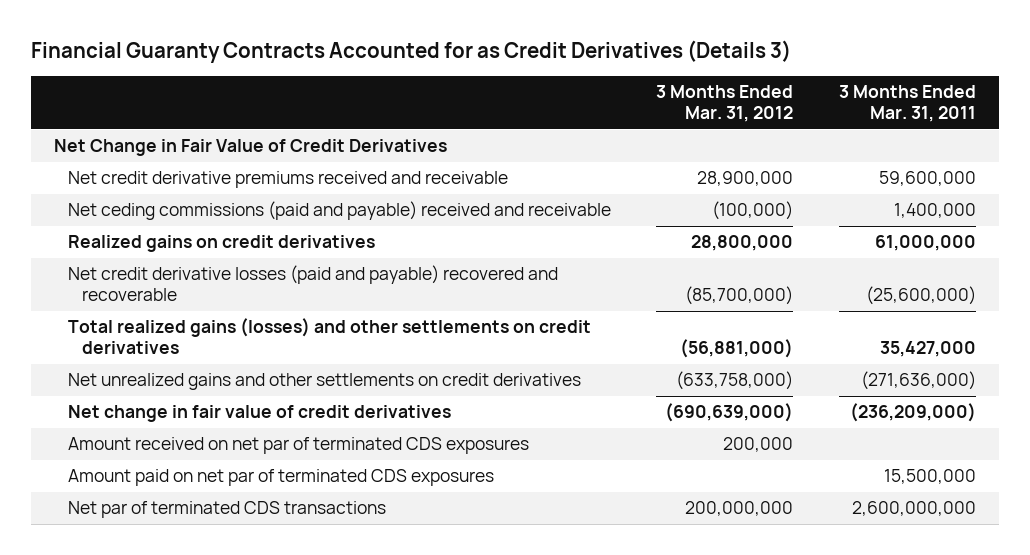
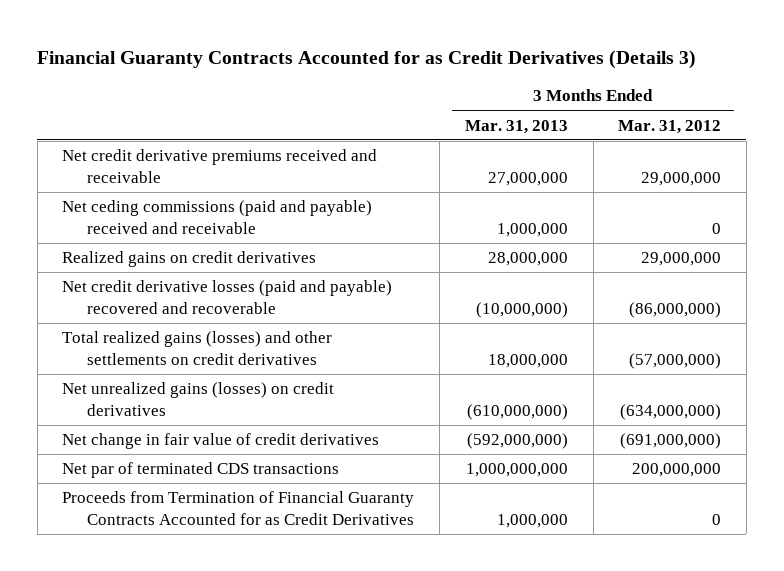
[839,85,977,123] 3 Months Ended Mar. 31, 2011 -> none
none -> [464,119,568,134] Mar. 31, 2013
[53,139,447,157] Net Change in Fair Value of Credit Derivatives -> none
[67,437,529,455] Amount received on net par of terminated CDS exposures -> none
[67,469,494,487] Amount paid on net par of terminated CDS exposures -> none
[697,171,794,187] 28,900,000 -> [641,171,722,186] 29,000,000
[712,201,794,221] (100,000) -> [712,222,722,234] 0
[691,235,794,252] 28,800,000 -> [641,252,722,267] 29,000,000
[685,286,794,306] (85,700,000) -> [629,301,722,318] (86,000,000)
[680,339,794,359] (56,881,000) -> [629,352,722,369] (57,000,000)
[67,373,581,391] Net unrealized gains and other settlements on credit derivatives -> [62,382,335,416] Net unrealized gains (losses) on credit derivatives
[676,371,794,391] (633,758,000) -> [620,403,722,420] (634,000,000)
[665,403,794,423] (690,639,000) -> [620,433,722,450] (691,000,000)
none -> [62,491,415,525] Proceeds from Termination of Financial Guaranty Contracts Accounted for as Credit Derivatives

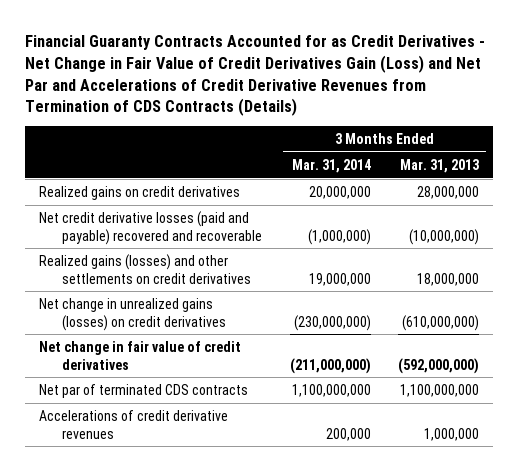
[37,49,697,69] Financial Guaranty Contracts Accounted for as Credit Derivatives (Details 3) -> [25,35,486,117] Financial Guaranty Contracts Accounted for as Credit Derivatives - Net Change in Fair Value of Credit Derivatives Gain (Loss) and Net Par and Accelerations of Credit Derivative Revenues from Termination of CDS Contracts (Details)
[618,119,722,134] Mar. 31, 2012 -> none
none -> [291,158,371,173] Mar. 31, 2014
[62,149,378,183] Net credit derivative premiums received and receivable -> none
[62,200,373,234] Net ceding commissions (paid and payable) received and receivable -> none
[62,331,333,365] Total realized gains (losses) and other settlements on credit derivatives -> [39,253,251,284] Realized gains (losses) and other settlements on credit derivatives
[62,382,335,416] Net unrealized gains (losses) on credit derivatives -> [39,297,226,331] Net change in unrealized gains (losses) on credit derivatives
[62,462,340,479] Net par of terminated CDS transactions -> [39,383,249,398] Net par of terminated CDS contracts
[465,463,568,478] 1,000,000,000 -> [400,383,480,397] 1,100,000,000
[62,491,415,525] Proceeds from Termination of Financial Guaranty Contracts Accounted for as Credit Derivatives -> [39,409,229,439] Accelerations of credit derivative revenues

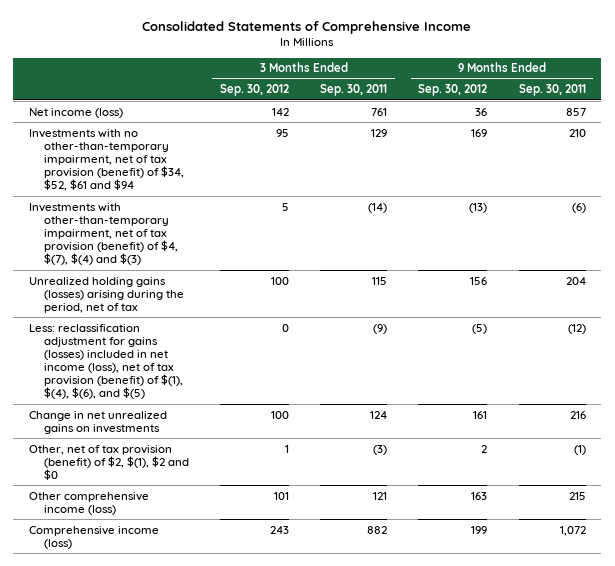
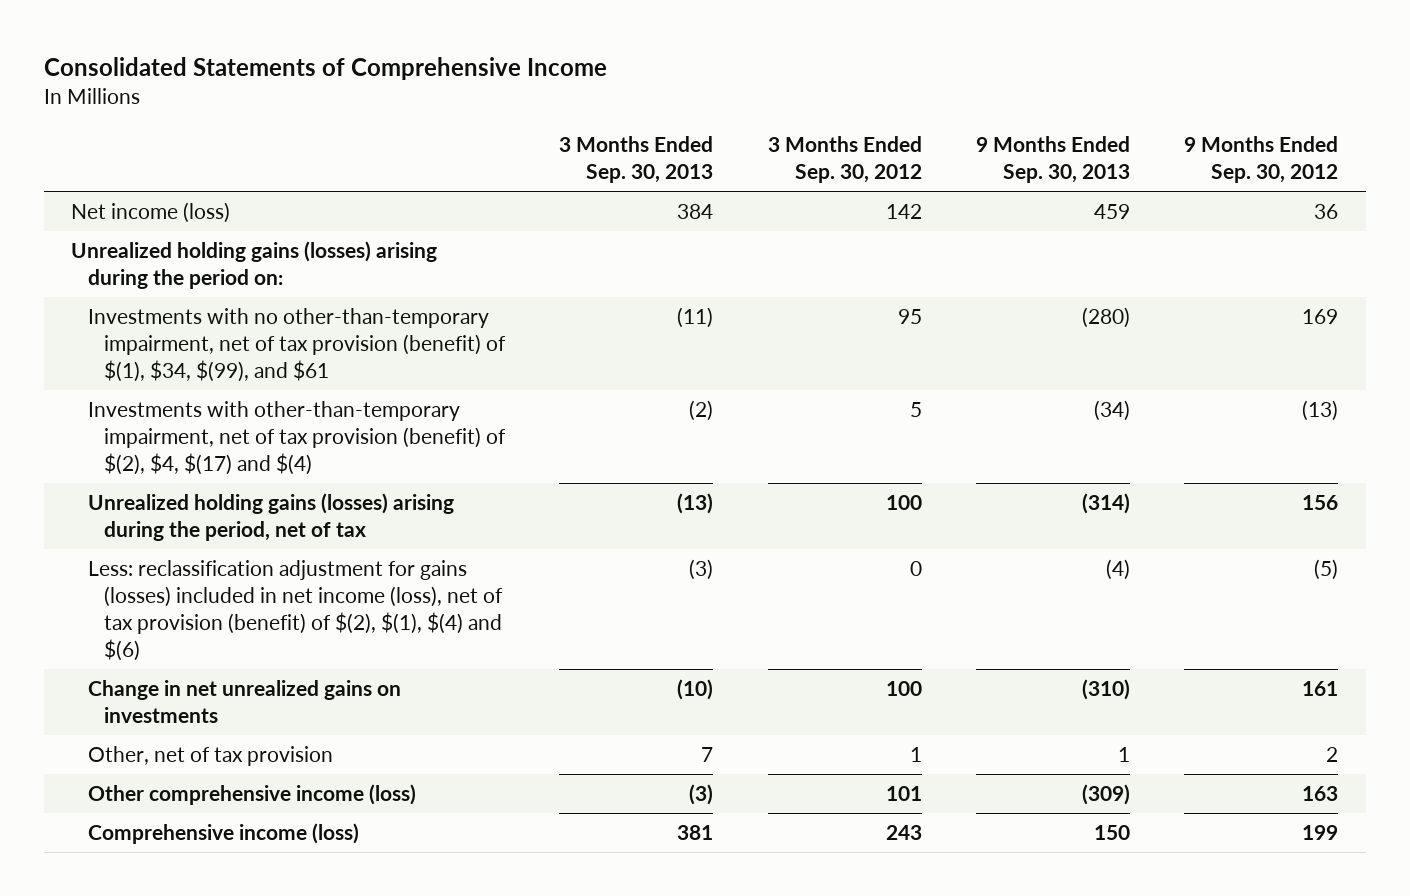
[320,84,388,97] Sep. 30, 2011 -> none
[518,84,586,97] Sep. 30, 2011 -> none
none -> [559,136,714,184] 3 Months Ended Sep. 30, 2013
none -> [975,136,1130,184] 9 Months Ended Sep. 30, 2013
none -> [71,241,438,289] Unrealized holding gains (losses) arising during the period on:
[29,128,184,192] Investments with no other-than-temporary impairment, net of tax provision (benefit) of $34, $52, $61 and $94 -> [87,308,506,382] Investments with no other-than-temporary impairment, net of tax provision (benefit) of $(1), $34, $(99), and $61
[29,202,178,266] Investments with other-than-temporary impairment, net of tax provision (benefit) of $4, $(7), $(4) and $(3) -> [87,401,506,475] Investments with other-than-temporary impairment, net of tax provision (benefit) of $(2), $4, $(17) and $(4)
[29,323,183,400] Less: reclassification adjustment for gains (losses) included in net income (loss), net of tax provision (benefit) of $(1), $(4), $(6), and $(5) -> [87,560,503,661] Less: reclassification adjustment for gains (losses) included in net income (loss), net of tax provision (benefit) of $(2), $(1), $(4) and $(6)
[29,444,189,480] Other, net of tax provision (benefit) of $2, $(1), $2 and $0 -> [87,746,333,767] Other, net of tax provision

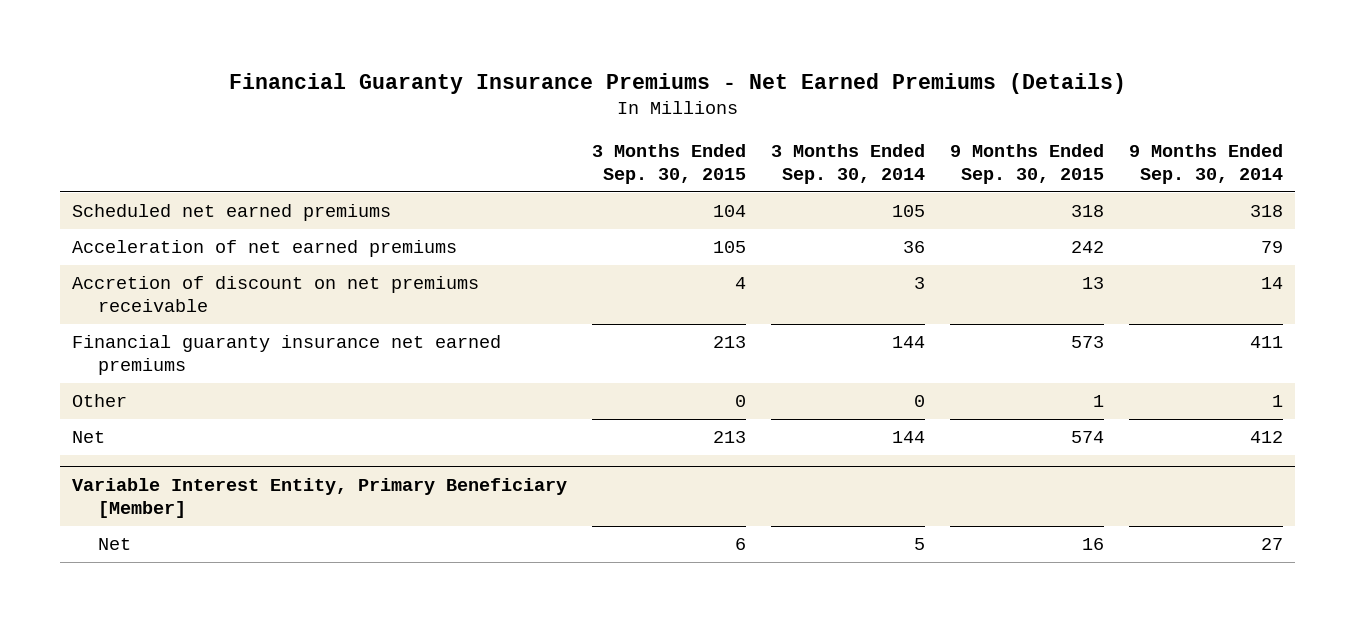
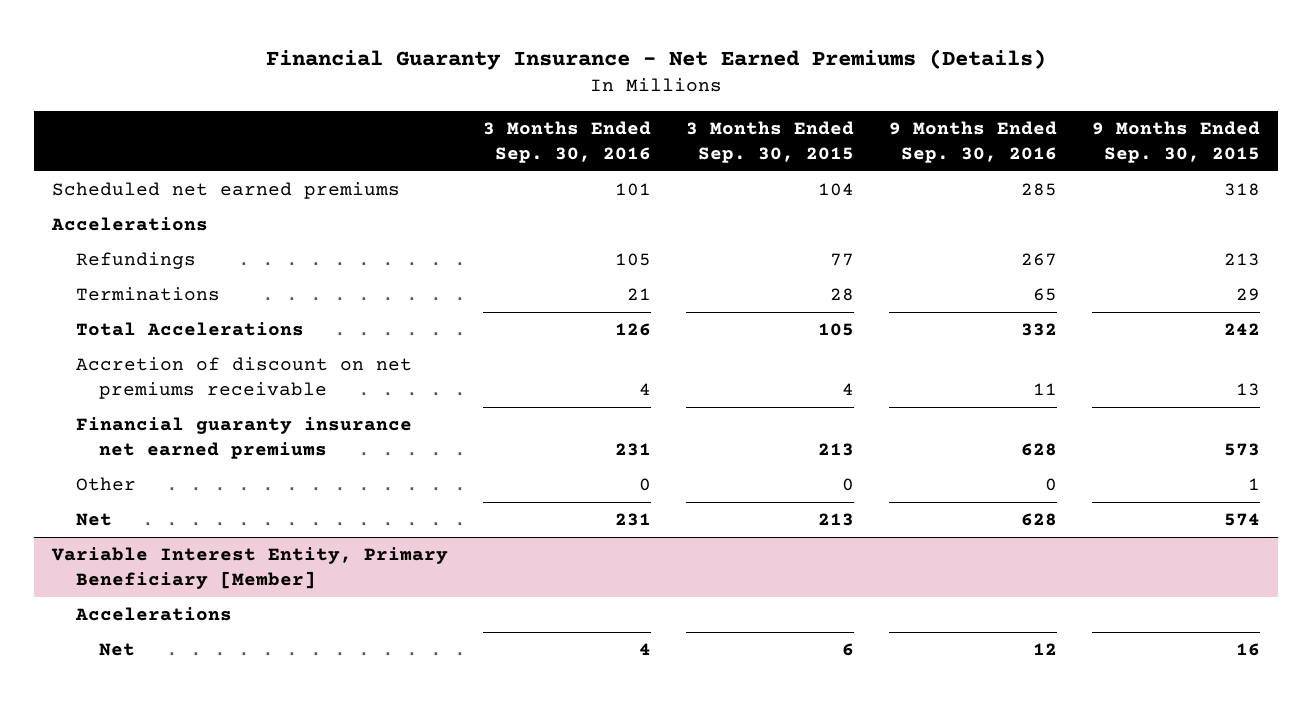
[228,72,1126,94] Financial Guaranty Insurance Premiums - Net Earned Premiums (Details) -> [266,48,1047,70] Financial Guaranty Insurance - Net Earned Premiums (Details)
[771,143,926,185] 3 Months Ended Sep. 30, 2014 -> none
[1128,143,1283,185] 9 Months Ended Sep. 30, 2014 -> none
none -> [483,120,652,164] 3 Months Ended Sep. 30, 2016
none -> [889,120,1058,164] 9 Months Ended Sep. 30, 2016
none -> [51,216,209,231] Accelerations
none -> [75,251,196,269] Refundings
none -> [75,286,220,301] Terminations
[72,240,458,258] Acceleration of net earned premiums -> [75,321,304,336] Total Accelerations
none -> [74,606,232,621] Accelerations

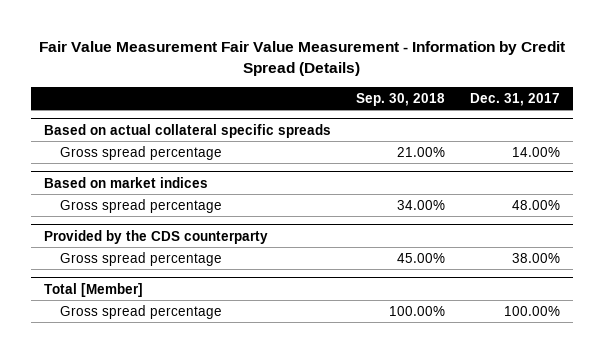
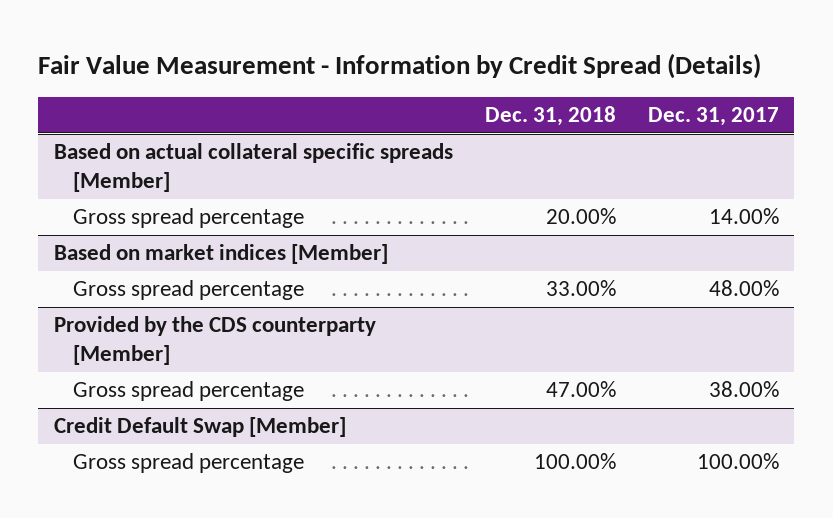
[39,41,566,77] Fair Value Measurement Fair Value Measurement - Information by Credit Spread (Details) -> [38,52,762,79] Fair Value Measurement - Information by Credit Spread (Details)
[356,92,446,106] Sep. 30, 2018 -> none
none -> [484,106,616,127] Dec. 31, 2018
[43,123,331,138] Based on actual collateral specific spreads -> [54,143,454,193] Based on actual collateral specific spreads [Member]
[43,176,208,188] Based on market indices -> [54,244,389,265] Based on market indices [Member]
[43,229,268,244] Provided by the CDS counterparty -> [54,316,377,366] Provided by the CDS counterparty [Member]
[43,282,143,297] Total [Member] -> [54,417,347,438] Credit Default Swap [Member]

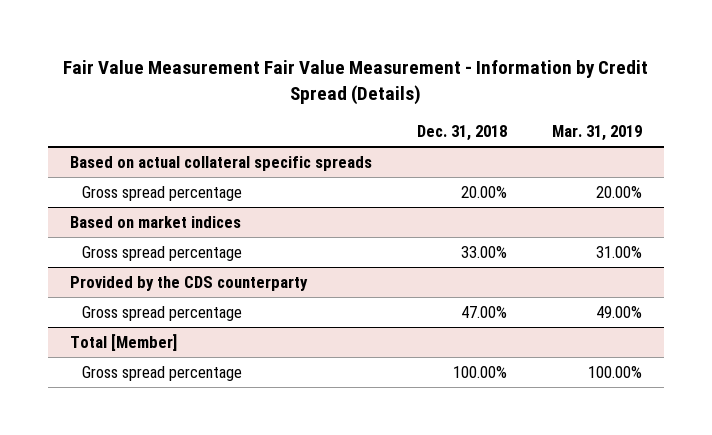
[38,52,762,79] Fair Value Measurement - Information by Credit Spread (Details) -> [62,59,648,105] Fair Value Measurement Fair Value Measurement - Information by Credit Spread (Details)
[647,107,779,127] Dec. 31, 2017 -> none
none -> [551,125,642,142] Mar. 31, 2019
[54,143,454,193] Based on actual collateral specific spreads [Member] -> [70,155,373,171] Based on actual collateral specific spreads
[54,244,389,265] Based on market indices [Member] -> [70,215,242,228] Based on market indices
[54,316,377,366] Provided by the CDS counterparty [Member] -> [70,275,309,291] Provided by the CDS counterparty
[54,417,347,438] Credit Default Swap [Member] -> [70,333,178,351] Total [Member]

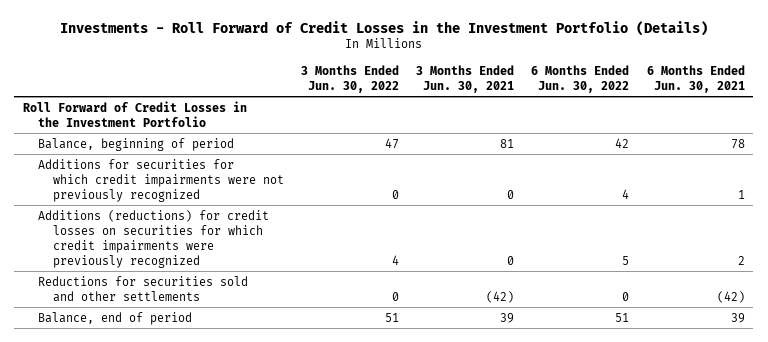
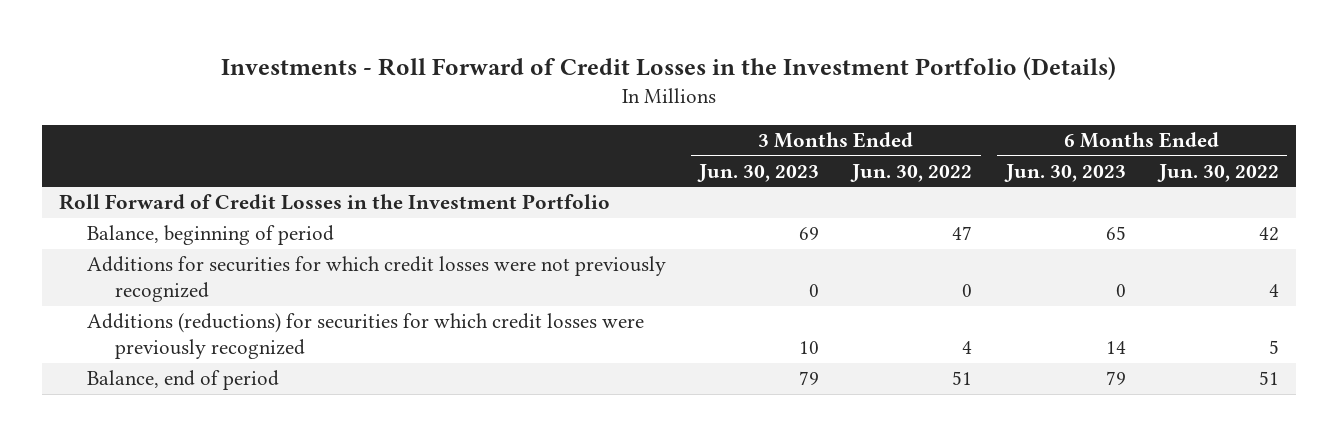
[416,64,515,93] 3 Months Ended Jun. 30, 2021 -> none
[646,64,745,93] 6 Months Ended Jun. 30, 2021 -> none
none -> [697,163,820,182] Jun. 30, 2023
none -> [1003,163,1126,182] Jun. 30, 2023
[38,275,249,302] Reductions for securities sold and other settlements -> none
[38,158,284,202] Additions for securities for which credit impairments were not previously recognized -> [86,256,666,303] Additions for securities for which credit losses were not previously recognized
[38,209,270,268] Additions (reductions) for credit losses on securities for which credit impairments were previously recognized -> [86,313,644,360] Additions (reductions) for securities for which credit losses were previously recognized

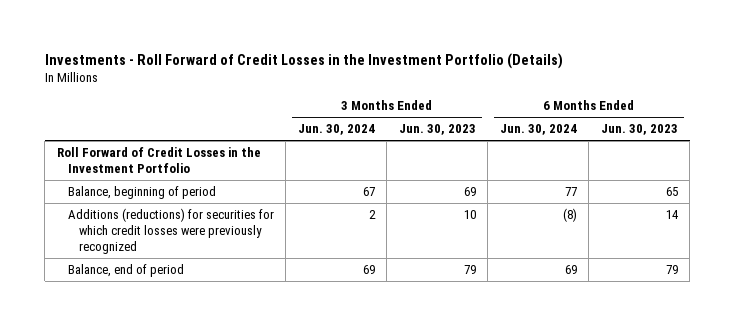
[850,163,973,182] Jun. 30, 2022 -> none
[1156,163,1279,182] Jun. 30, 2022 -> none
none -> [297,124,375,136] Jun. 30, 2024
none -> [499,124,577,136] Jun. 30, 2024
[86,256,666,303] Additions for securities for which credit losses were not previously recognized -> none

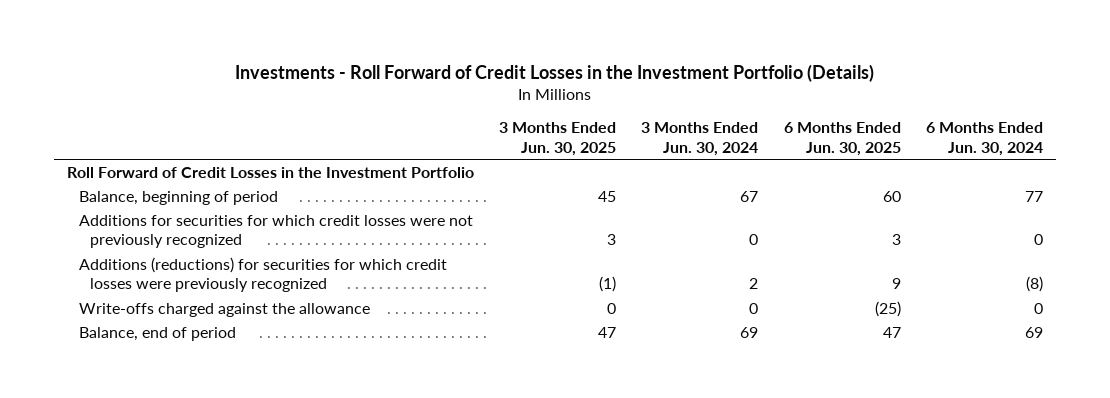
[398,124,476,136] Jun. 30, 2023 -> none
[600,124,678,136] Jun. 30, 2023 -> none
none -> [499,122,617,156] 3 Months Ended Jun. 30, 2025
none -> [783,122,901,156] 6 Months Ended Jun. 30, 2025
none -> [78,214,473,249] Additions for securities for which credit losses were not previously recognized
none -> [78,302,370,317] Write-offs charged against the allowance

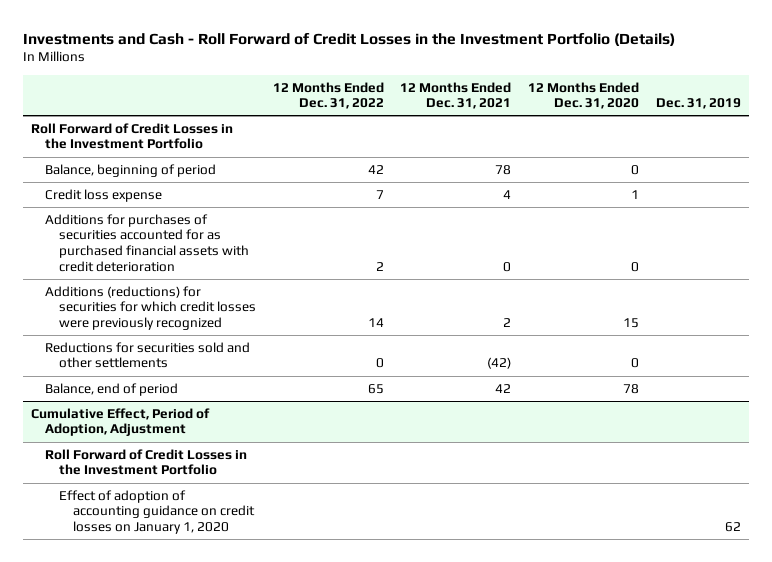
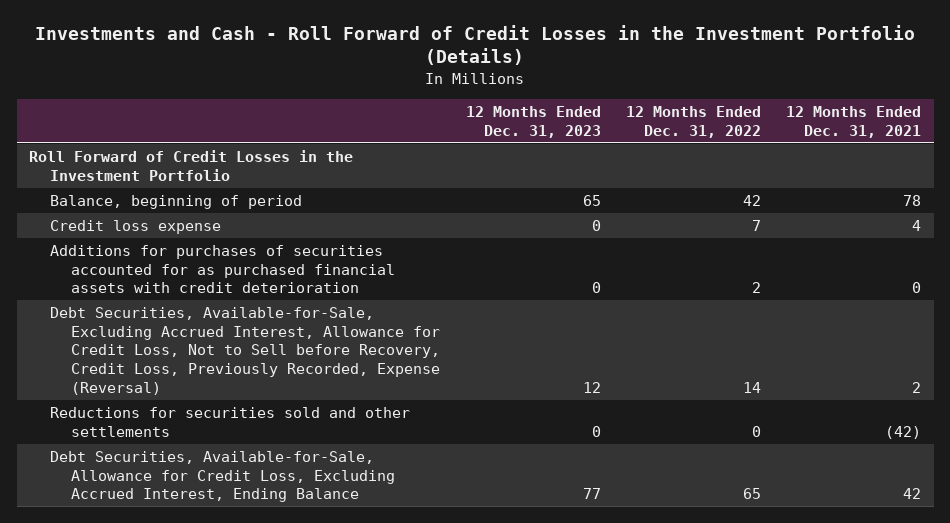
[528,81,640,110] 12 Months Ended Dec. 31, 2020 -> none
[655,98,741,110] Dec. 31, 2019 -> none
none -> [465,106,601,138] 12 Months Ended Dec. 31, 2023
[45,285,257,331] Additions (reductions) for securities for which credit losses were previously recognized -> [50,307,441,395] Debt Securities, Available-for-Sale, Excluding Accrued Interest, Allowance for Credit Loss, Not to Sell before Recovery, Credit Loss, Previously Recorded, Expense (Reversal)
[31,407,211,437] Cumulative Effect, Period of Adoption, Adjustment -> none
[45,448,248,476] Roll Forward of Credit Losses in the Investment Portfolio -> none
[59,489,256,535] Effect of adoption of accounting guidance on credit losses on January 1, 2020 -> none
[45,382,179,396] Balance, end of period -> [50,451,396,503] Debt Securities, Available-for-Sale, Allowance for Credit Loss, Excluding Accrued Interest, Ending Balance

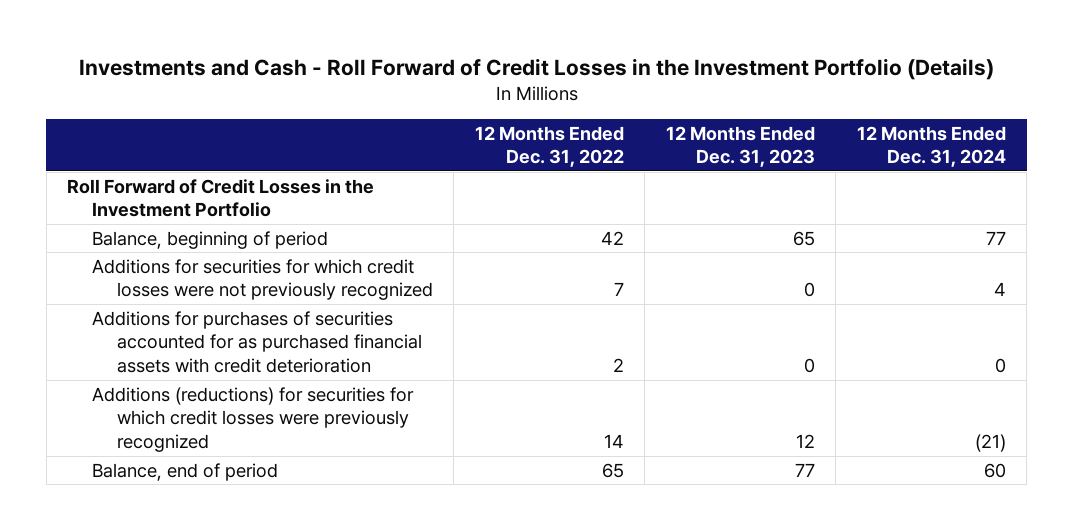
[785,106,921,138] 12 Months Ended Dec. 31, 2021 -> none
none -> [856,125,1006,168] 12 Months Ended Dec. 31, 2024
[50,220,222,235] Credit loss expense -> [92,258,433,301] Additions for securities for which credit losses were not previously recognized
[50,407,411,437] Reductions for securities sold and other settlements -> none
[50,307,441,395] Debt Securities, Available-for-Sale, Excluding Accrued Interest, Allowance for Credit Loss, Not to Sell before Recovery, Credit Loss, Previously Recorded, Expense (Reversal) -> [92,386,415,453] Additions (reductions) for securities for which credit losses were previously recognized
[50,451,396,503] Debt Securities, Available-for-Sale, Allowance for Credit Loss, Excluding Accrued Interest, Ending Balance -> [92,462,279,481] Balance, end of period

